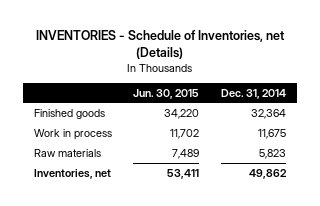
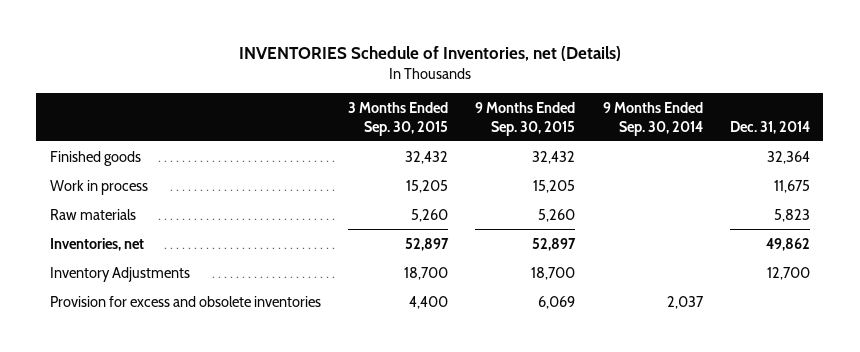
[35,29,285,59] INVENTORIES - Schedule of Inventories, net (Details) -> [238,46,621,62] INVENTORIES Schedule of Inventories, net (Details)
[133,88,200,99] Jun. 30, 2015 -> none
none -> [348,101,449,136] 3 Months Ended Sep. 30, 2015
none -> [475,101,576,136] 9 Months Ended Sep. 30, 2015
none -> [602,101,703,136] 9 Months Ended Sep. 30, 2014
none -> [50,266,191,282] Inventory Adjustments
none -> [50,295,322,307] Provision for excess and obsolete inventories

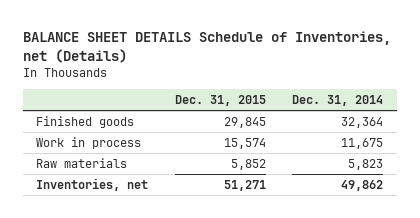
[238,46,621,62] INVENTORIES Schedule of Inventories, net (Details) -> [23,30,392,63] BALANCE SHEET DETAILS Schedule of Inventories, net (Details)
[348,101,449,136] 3 Months Ended Sep. 30, 2015 -> none
[475,101,576,136] 9 Months Ended Sep. 30, 2015 -> none
[602,101,703,136] 9 Months Ended Sep. 30, 2014 -> none
none -> [174,95,266,107] Dec. 31, 2015
[50,266,191,282] Inventory Adjustments -> none
[50,295,322,307] Provision for excess and obsolete inventories -> none

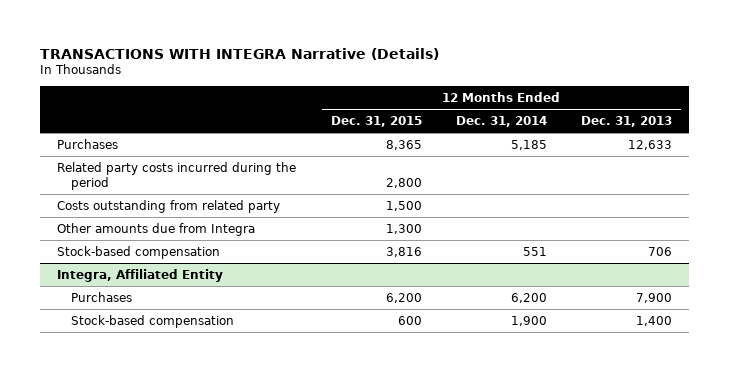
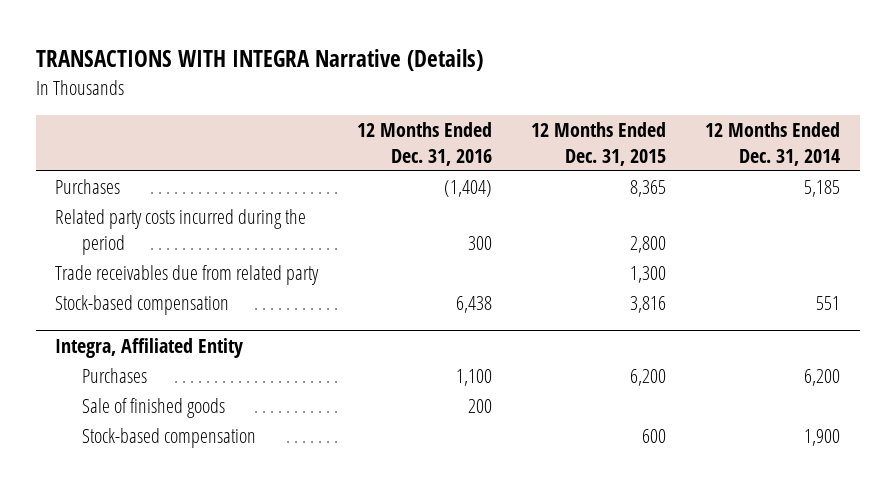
[581,116,673,128] Dec. 31, 2013 -> none
none -> [357,122,493,166] 12 Months Ended Dec. 31, 2016
[57,199,281,213] Costs outstanding from related party -> none
[57,222,256,236] Other amounts due from Integra -> none
none -> [55,265,320,286] Trade receivables due from related party
none -> [82,398,226,419] Sale of finished goods

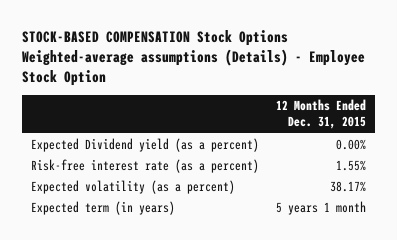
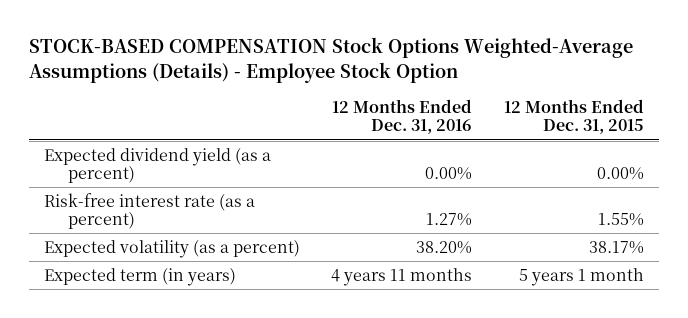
[21,29,365,87] STOCK-BASED COMPENSATION Stock Options Weighted-average assumptions (Details) - Employee Stock Option -> [28,37,633,83] STOCK-BASED COMPENSATION Stock Options Weighted-Average Assumptions (Details) - Employee Stock Option
none -> [332,99,473,135] 12 Months Ended Dec. 31, 2016
[30,138,259,153] Expected Dividend yield (as a percent) -> [44,147,272,183] Expected dividend yield (as a percent)

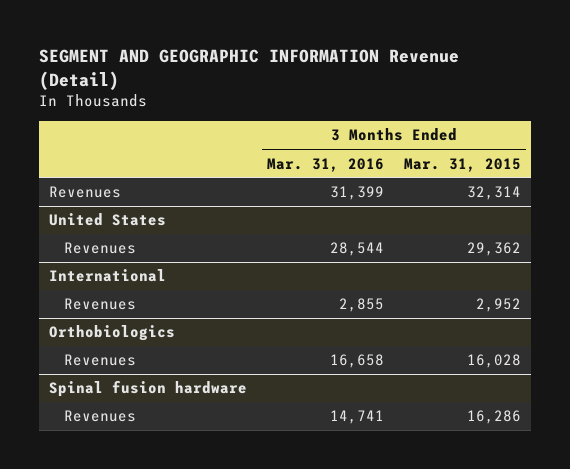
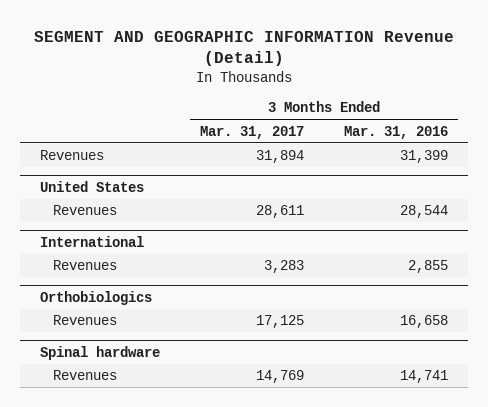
[404,157,522,172] Mar. 31, 2015 -> none
none -> [200,125,305,139] Mar. 31, 2017
[48,380,247,398] Spinal fusion hardware -> [40,346,161,361] Spinal hardware

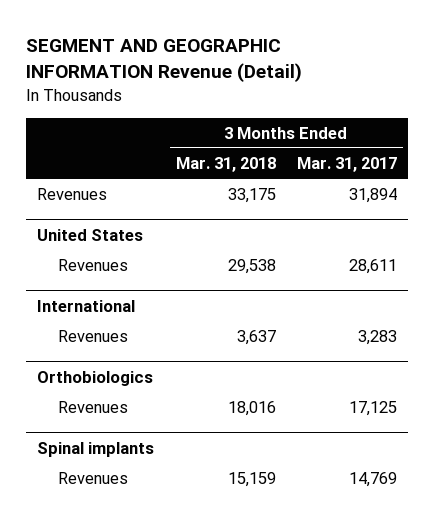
[344,125,449,139] Mar. 31, 2016 -> none
none -> [175,156,276,172] Mar. 31, 2018
[40,346,161,361] Spinal hardware -> [37,441,155,457] Spinal implants

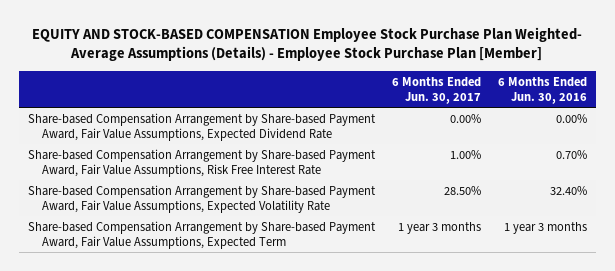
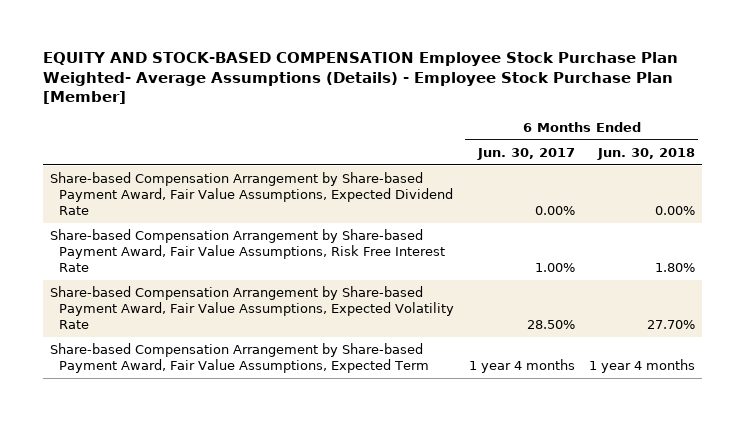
[498,77,588,104] 6 Months Ended Jun. 30, 2016 -> none
none -> [596,147,695,160] Jun. 30, 2018
[397,222,481,235] 1 year 3 months -> [468,359,575,374] 1 year 4 months

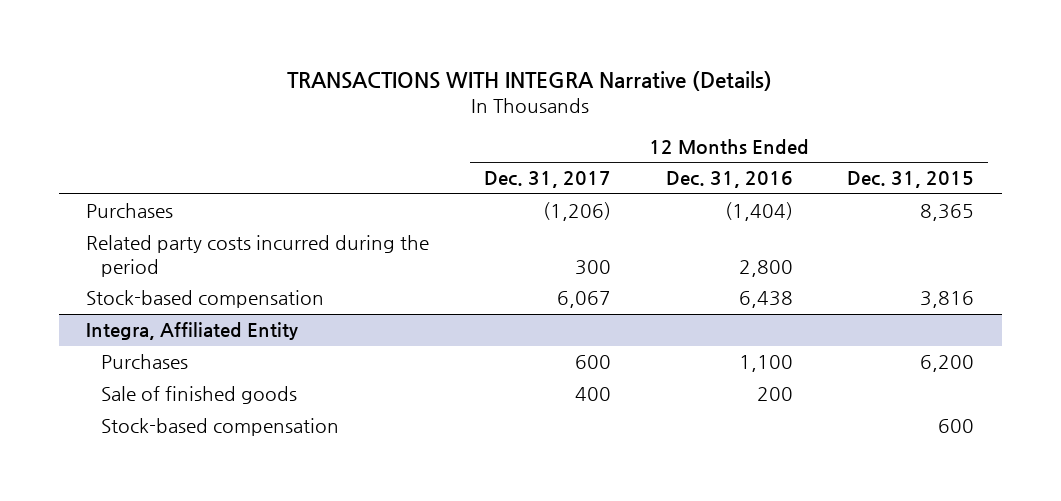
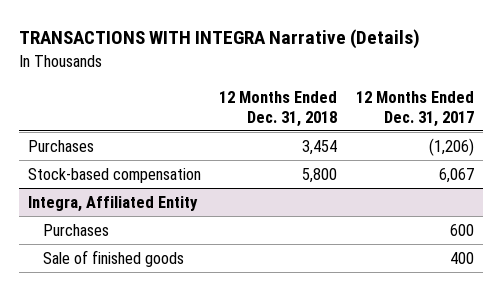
[665,171,793,189] Dec. 31, 2016 -> none
[847,171,975,189] Dec. 31, 2015 -> none
none -> [219,91,338,127] 12 Months Ended Dec. 31, 2018
[86,235,430,277] Related party costs incurred during the period -> none
[100,418,339,437] Stock-based compensation -> none

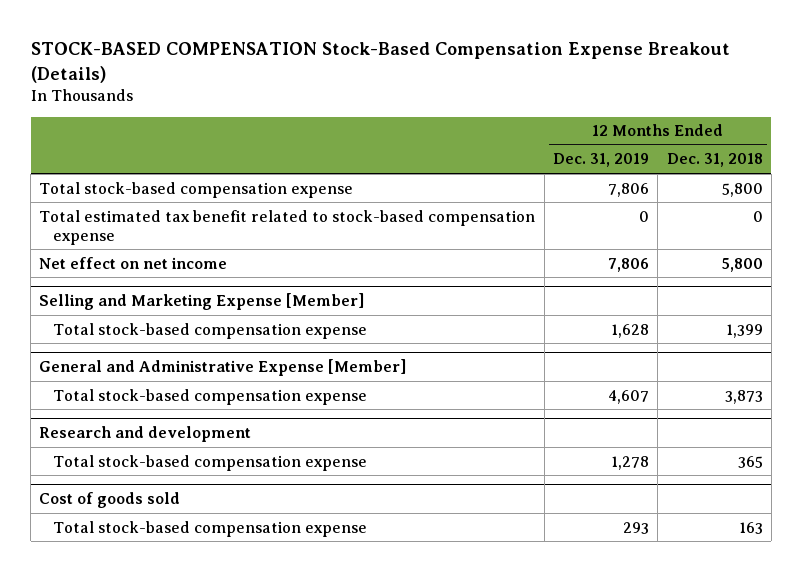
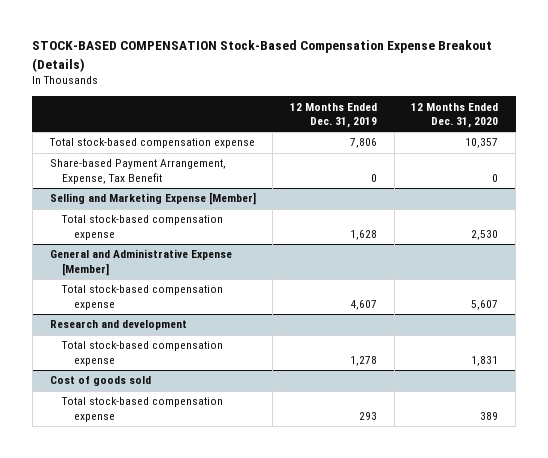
[666,153,763,168] Dec. 31, 2018 -> none
none -> [411,102,499,128] 12 Months Ended Dec. 31, 2020
[39,256,228,269] Net effect on net income -> none
[39,209,536,245] Total estimated tax benefit related to stock-based compensation expense -> [49,159,226,184] Share-based Payment Arrangement, Expense, Tax Benefit

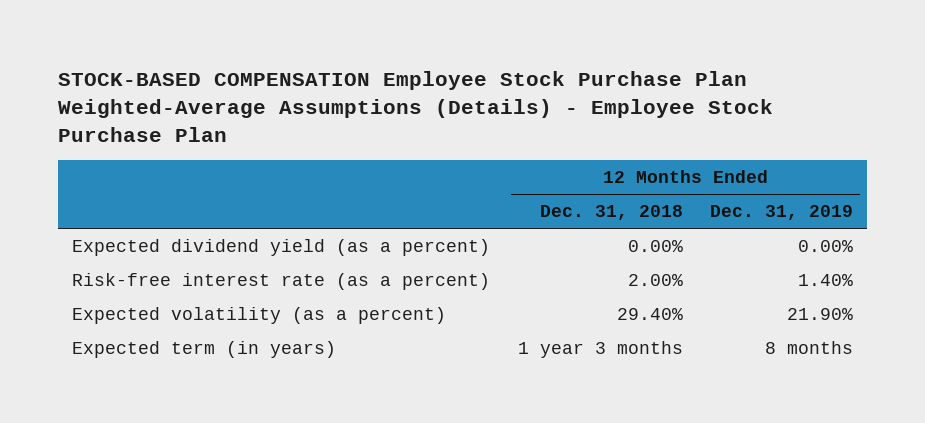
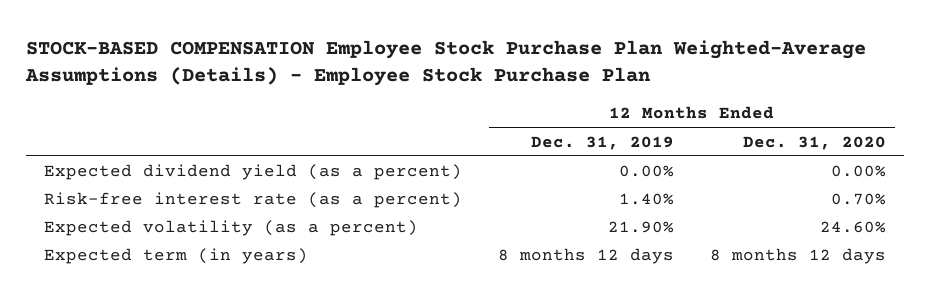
[539,205,683,221] Dec. 31, 2018 -> none
none -> [743,135,887,150] Dec. 31, 2020
[765,341,854,355] 8 months -> [498,248,675,265] 8 months 12 days

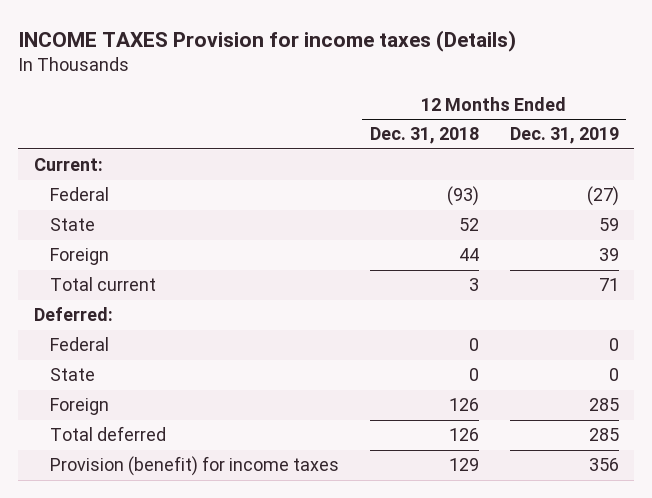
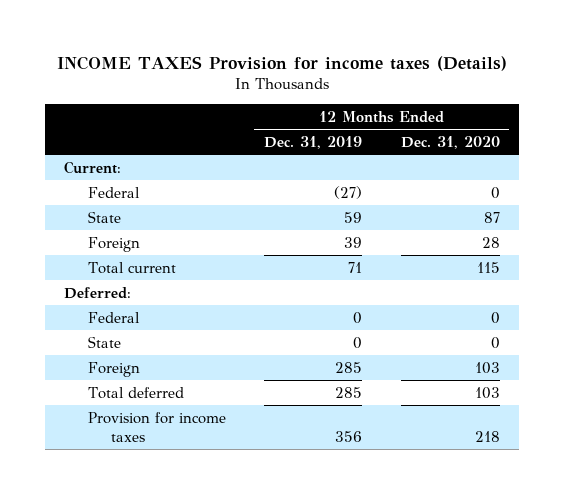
[369,127,479,145] Dec. 31, 2018 -> none
none -> [400,136,500,150] Dec. 31, 2020
[49,456,339,477] Provision (benefit) for income taxes -> [87,411,226,442] Provision for income taxes

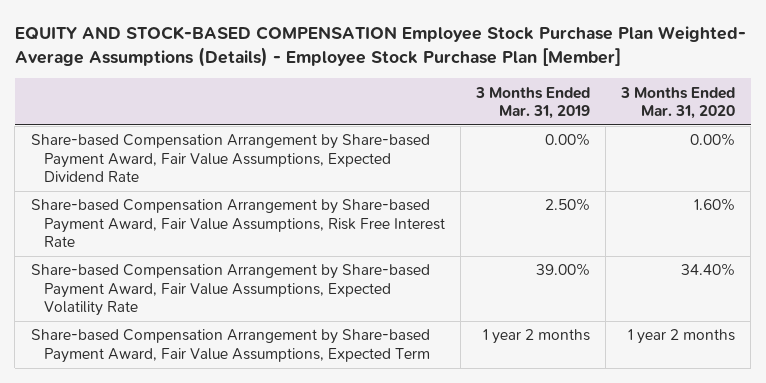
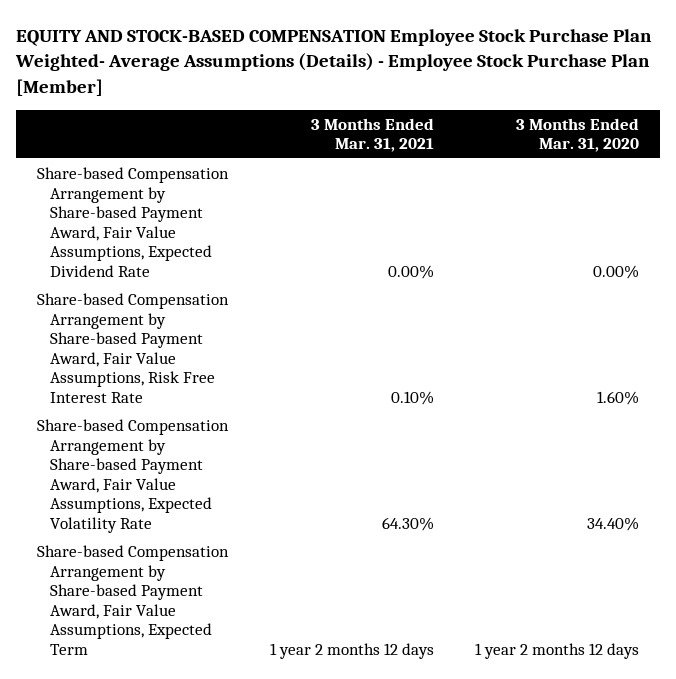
[475,86,591,119] 3 Months Ended Mar. 31, 2019 -> none
none -> [310,117,434,153] 3 Months Ended Mar. 31, 2021
[628,329,736,345] 1 year 2 months -> [475,642,640,659] 1 year 2 months 12 days

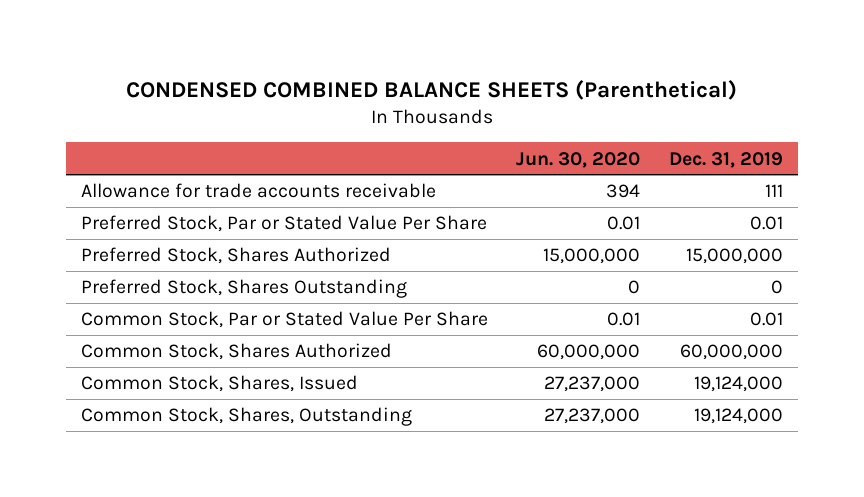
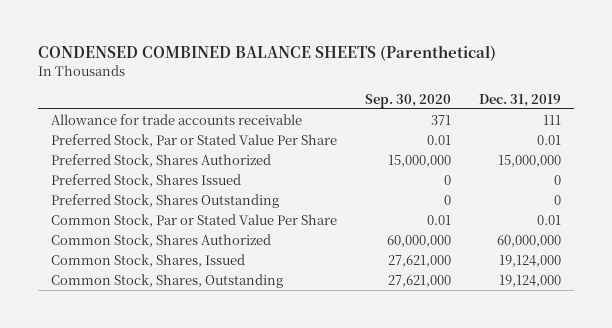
[516,151,641,168] Jun. 30, 2020 -> none
none -> [364,93,451,108] Sep. 30, 2020
none -> [51,173,242,187] Preferred Stock, Shares Issued

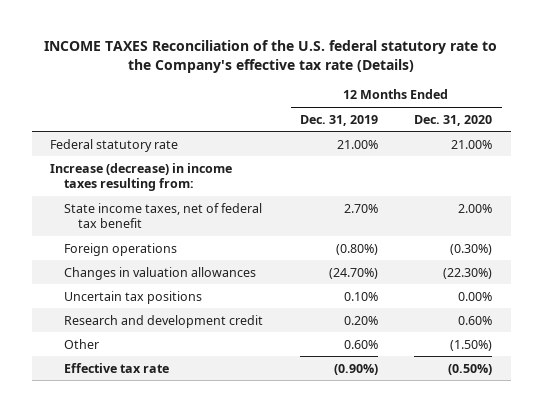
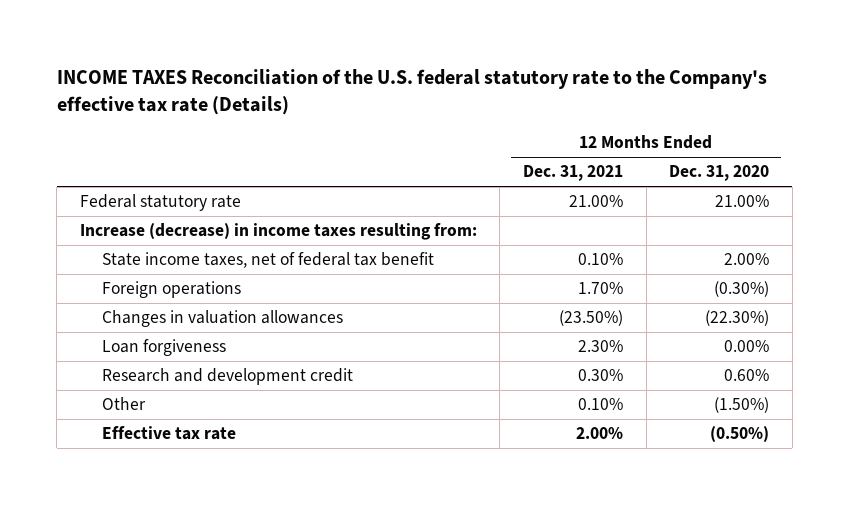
[299,114,378,126] Dec. 31, 2019 -> none
none -> [522,165,623,182] Dec. 31, 2021
[64,290,203,304] Uncertain tax positions -> none
none -> [102,339,227,357] Loan forgiveness

